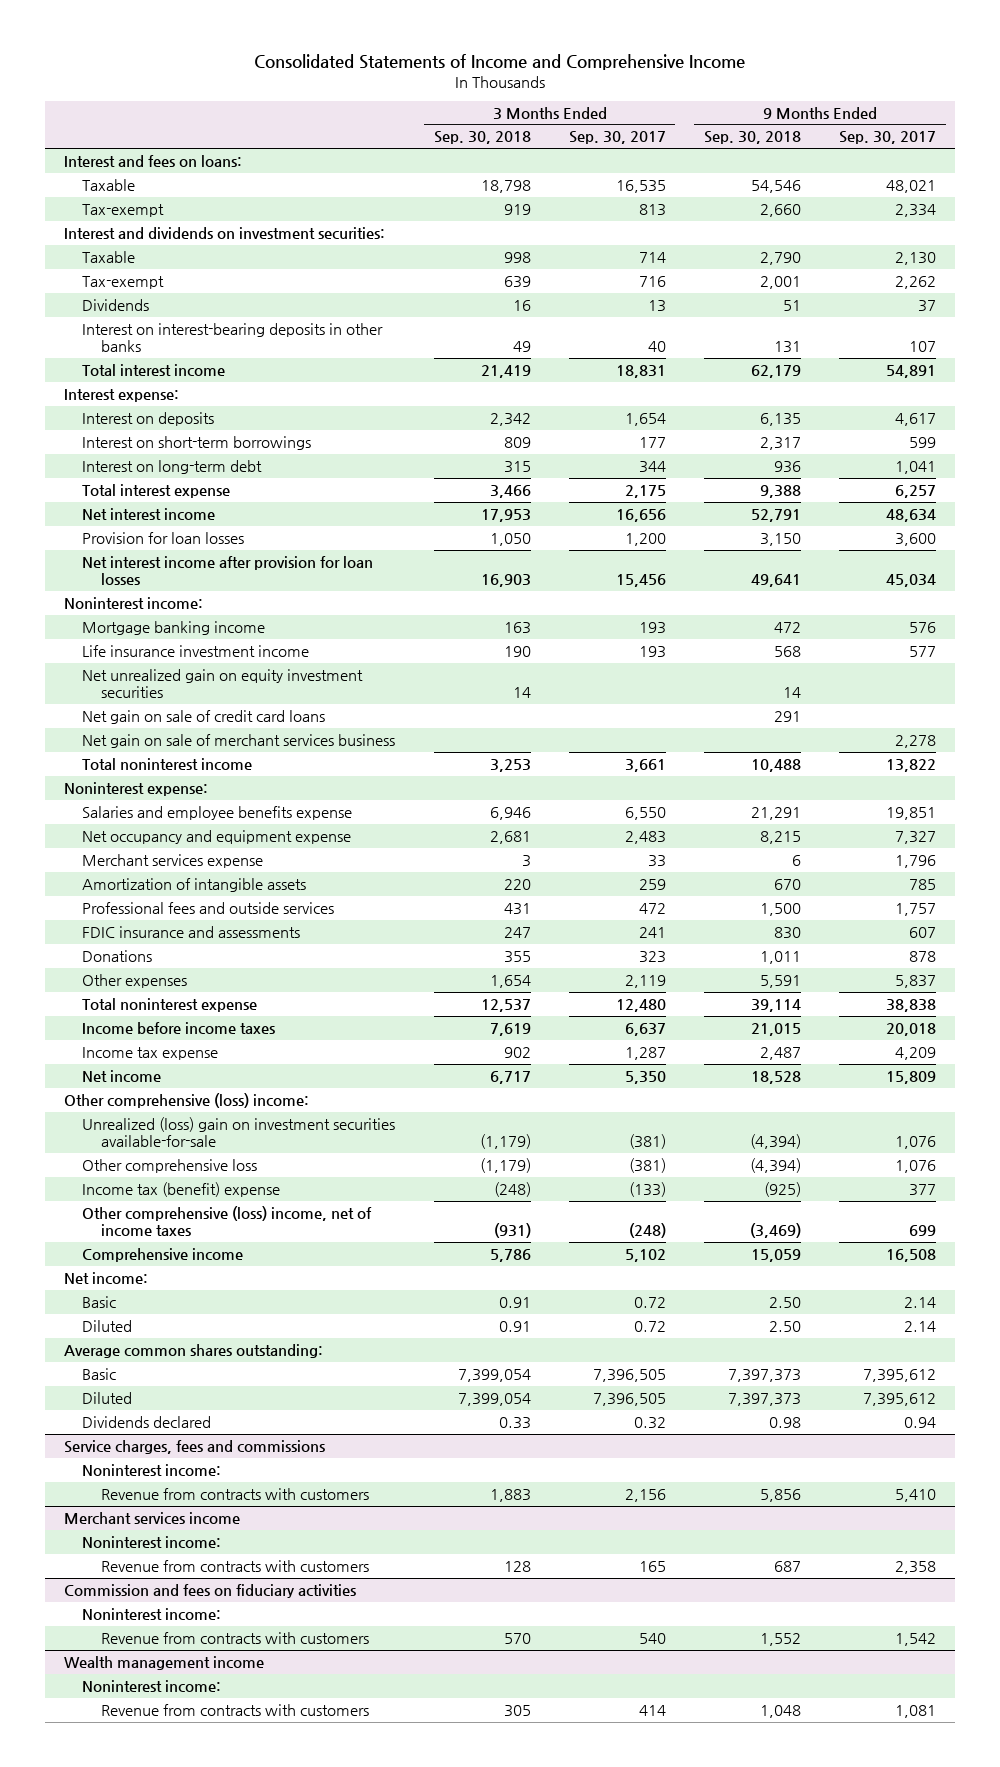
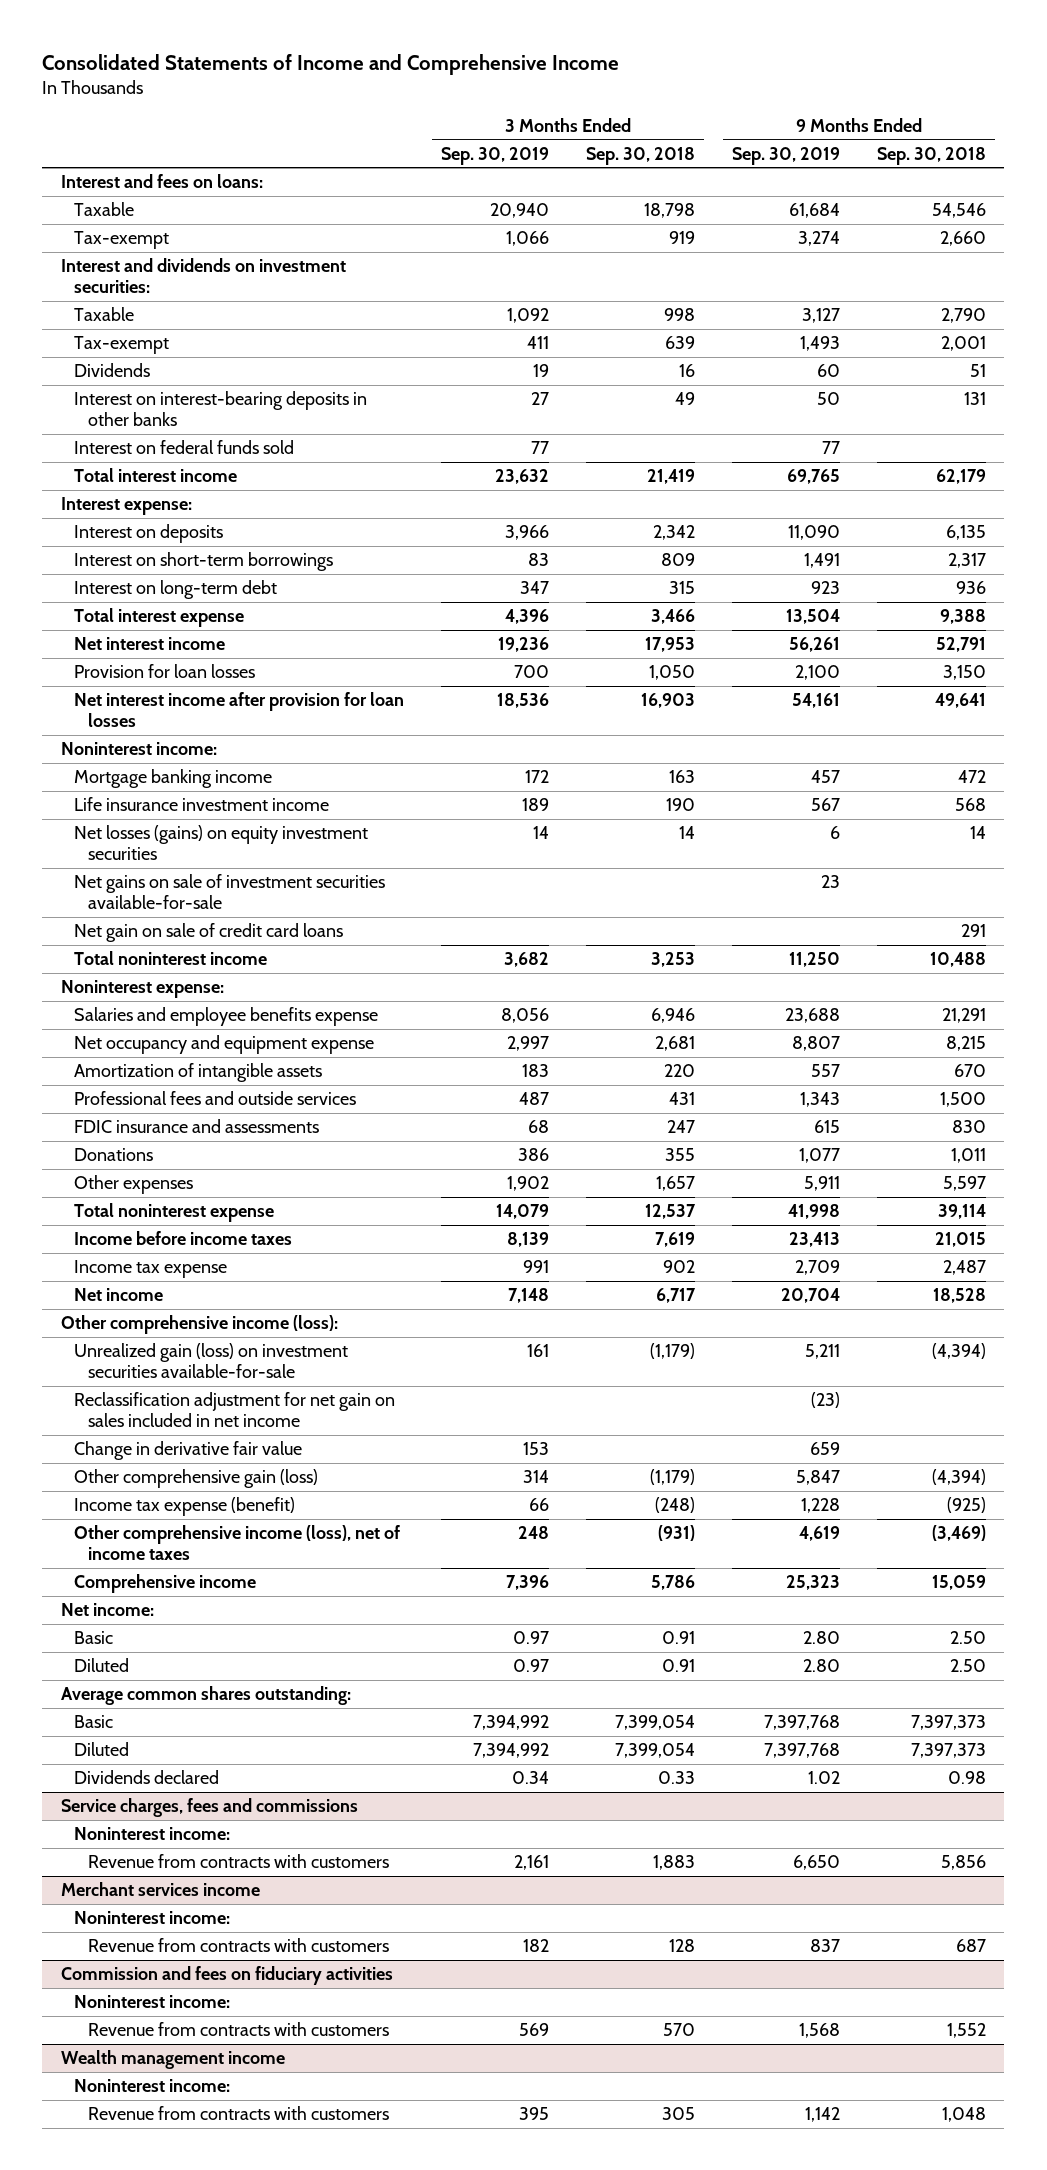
[568,131,666,145] Sep. 30, 2017 -> none
[839,131,937,145] Sep. 30, 2017 -> none
none -> [441,146,550,165] Sep. 30, 2019
none -> [732,146,841,165] Sep. 30, 2019
none -> [74,440,295,455] Interest on federal funds sold
[82,668,364,699] Net unrealized gain on equity investment securities -> [74,825,369,861] Net losses (gains) on equity investment securities
none -> [74,874,386,910] Net gains on sale of investment securities available-for-sale
[82,733,396,748] Net gain on sale of merchant services business -> none
[82,853,264,868] Merchant services expense -> none
[489,974,531,988] 1,654 -> [656,1176,696,1192] 1,657
[759,974,801,988] 5,591 -> [943,1176,987,1192] 5,597
[64,1092,310,1108] Other comprehensive (loss) income: -> [60,1315,338,1335] Other comprehensive income (loss):
[82,1116,396,1148] Unrealized (loss) gain on investment securities available-for-sale -> [74,1343,349,1379] Unrealized gain (loss) on investment securities available-for-sale
none -> [74,1392,396,1428] Reclassification adjustment for net gain on sales included in net income
none -> [74,1441,303,1461] Change in derivative fair value
[82,1158,258,1173] Other comprehensive loss -> [74,1469,319,1489] Other comprehensive gain (loss)
[82,1181,281,1197] Income tax (benefit) expense -> [74,1497,296,1517] Income tax expense (benefit)
[82,1205,373,1237] Other comprehensive (loss) income, net of income taxes -> [74,1525,401,1561] Other comprehensive income (loss), net of income taxes

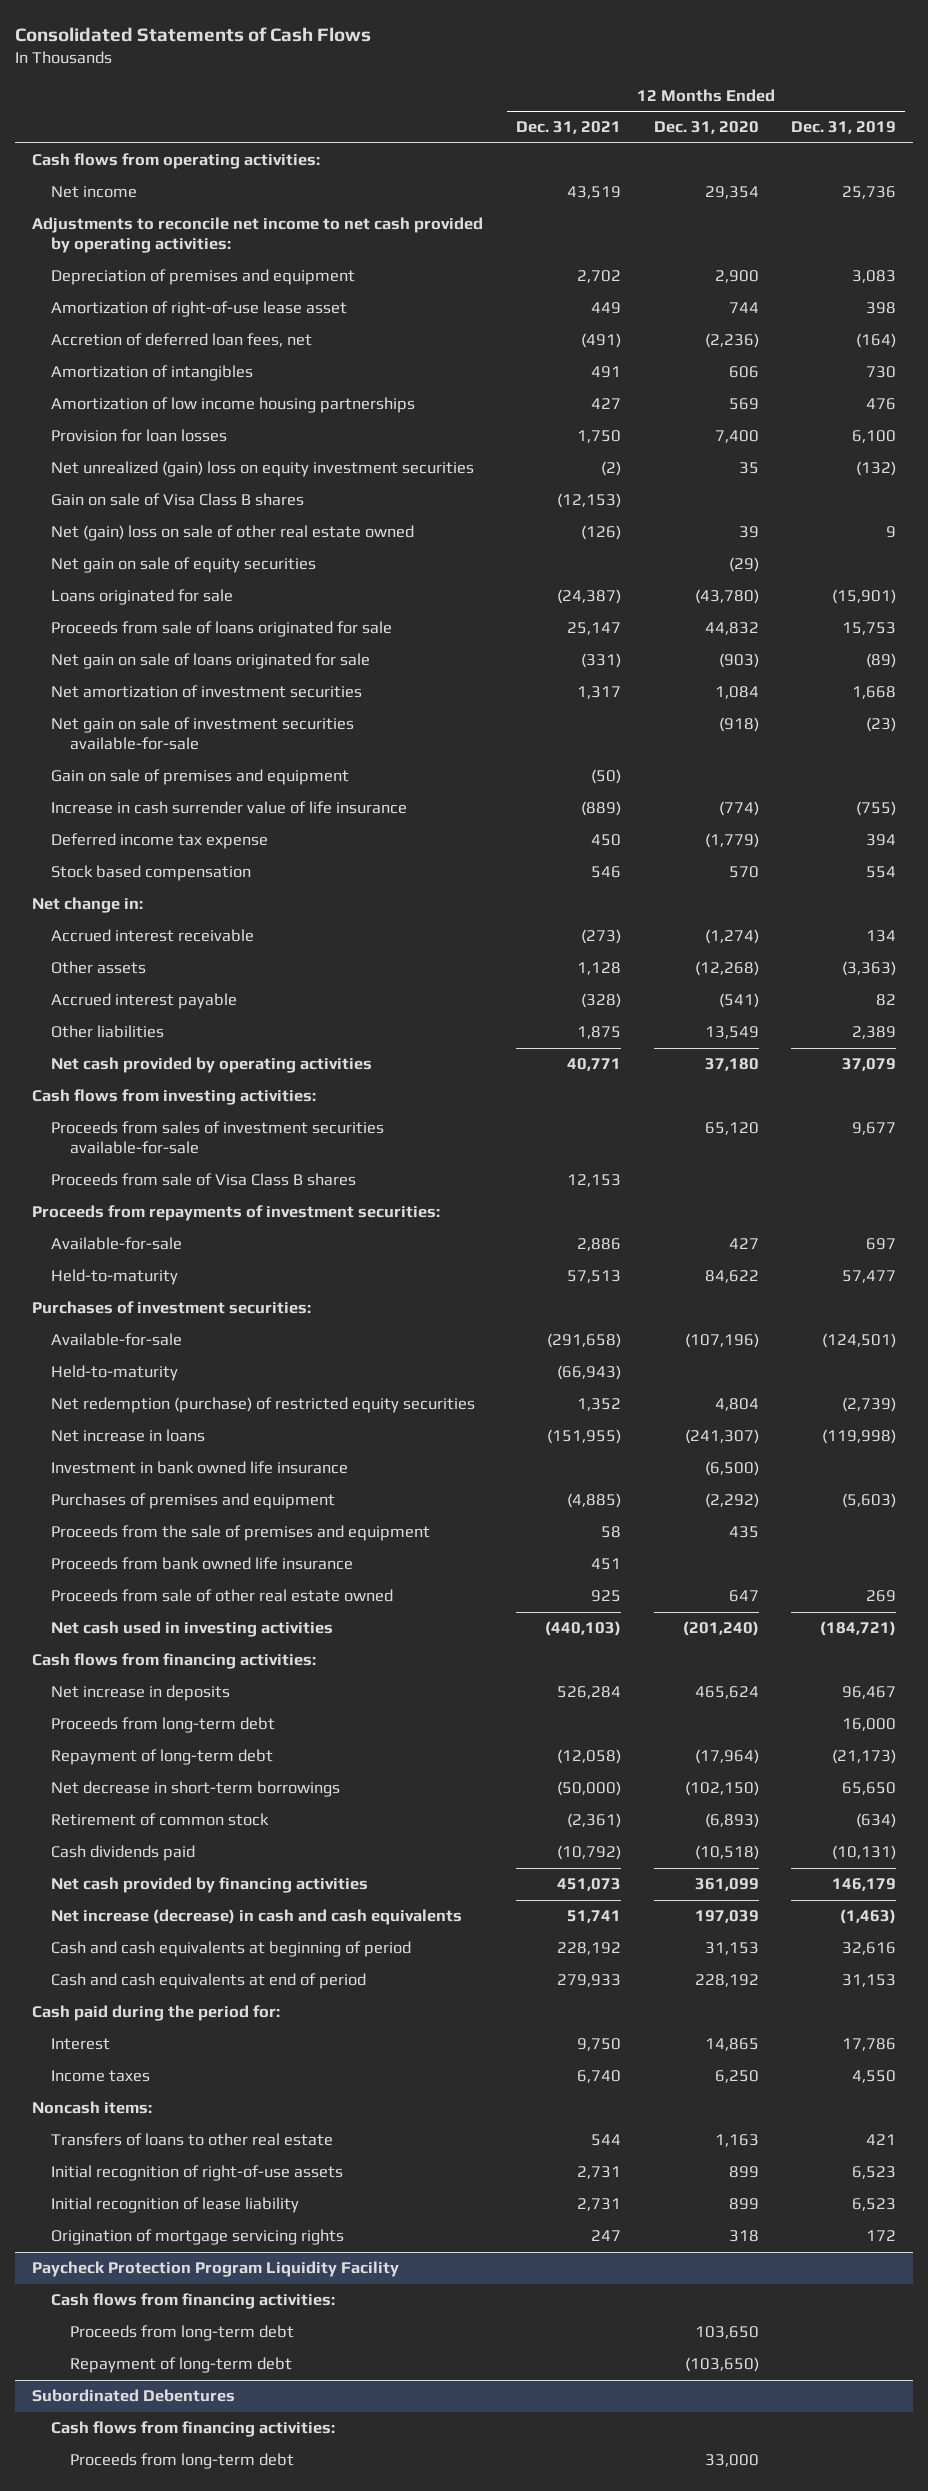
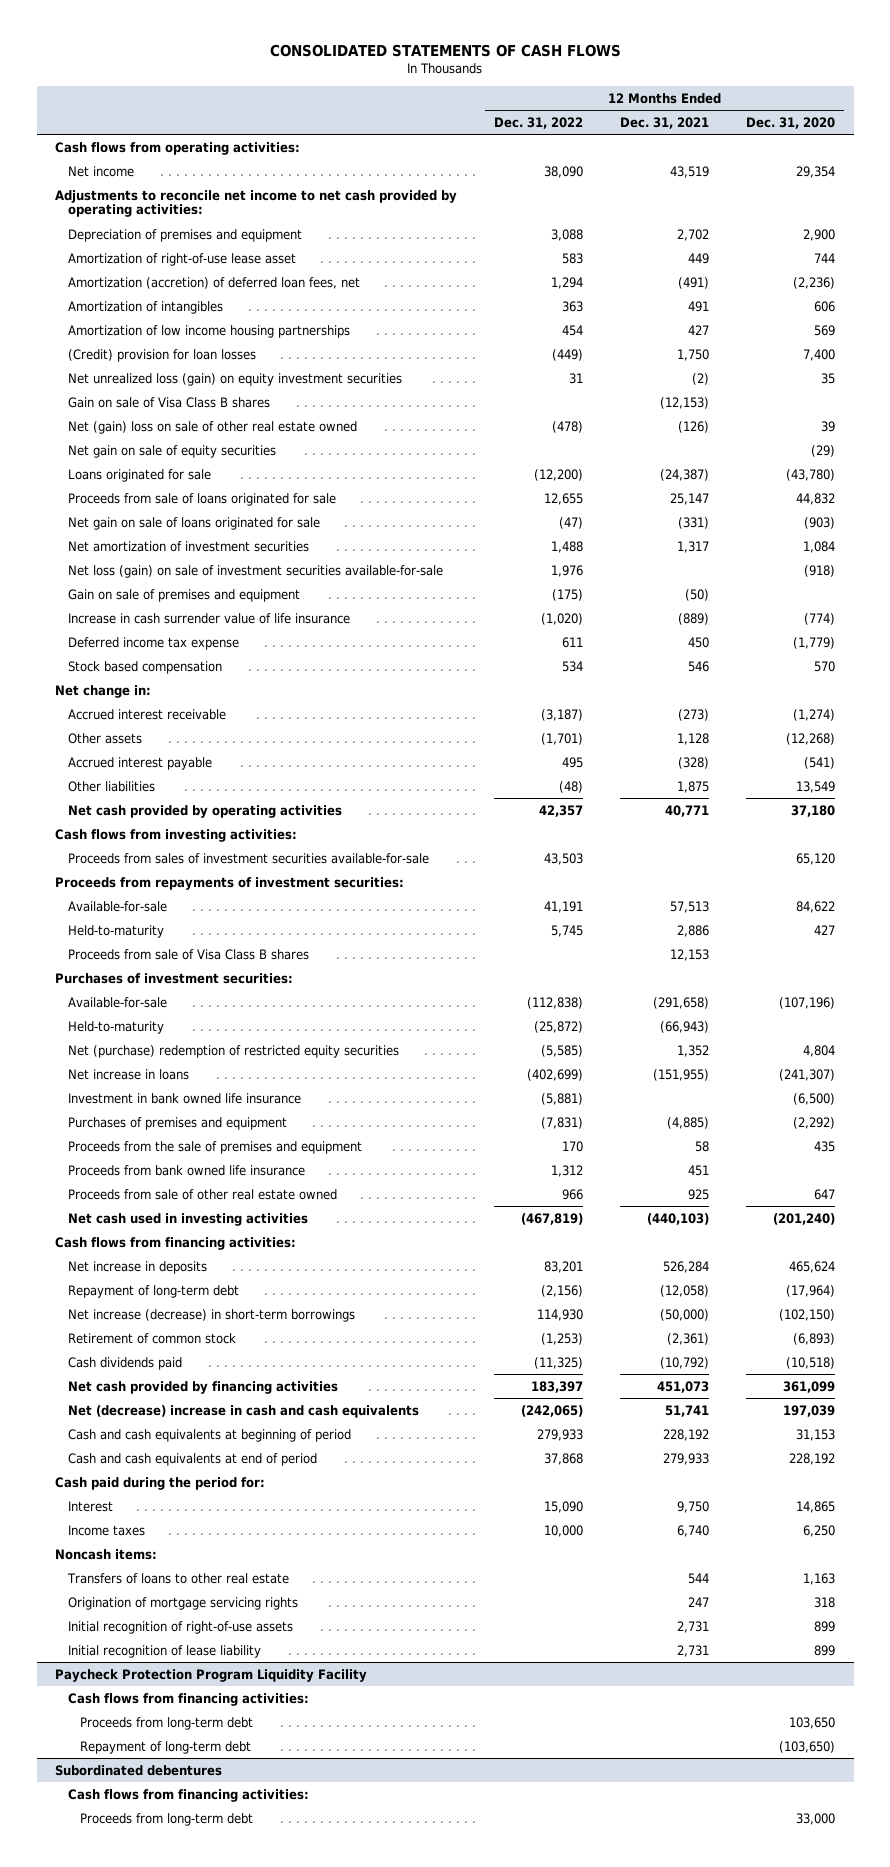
[15,26,372,42] Consolidated Statements of Cash Flows -> [270,44,622,58] CONSOLIDATED STATEMENTS OF CASH FLOWS
[791,121,897,135] Dec. 31, 2019 -> none
none -> [494,116,584,129] Dec. 31, 2022
[50,333,312,348] Accretion of deferred loan fees, net -> [67,276,360,289] Amortization (accretion) of deferred loan fees, net
[50,429,227,443] Provision for loan losses -> [67,348,256,362] (Credit) provision for loan losses
[50,461,474,478] Net unrealized (gain) loss on equity investment securities -> [67,372,402,386] Net unrealized loss (gain) on equity investment securities
[50,717,354,751] Net gain on sale of investment securities available-for-sale -> [67,564,443,578] Net loss (gain) on sale of investment securities available-for-sale
[576,1238,621,1252] 2,886 -> [670,900,710,913] 57,513
[728,1238,759,1250] 427 -> [796,900,836,913] 84,622
[566,1270,621,1284] 57,513 -> [677,924,710,937] 2,886
[704,1270,759,1284] 84,622 -> [814,924,836,935] 427
[50,1173,356,1187] Proceeds from sale of Visa Class B shares -> [67,948,309,960] Proceeds from sale of Visa Class B shares
[50,1397,475,1414] Net redemption (purchase) of restricted equity securities -> [67,1044,399,1058] Net (purchase) redemption of restricted equity securities
[50,1717,275,1734] Proceeds from long-term debt -> none
[50,1781,340,1798] Net decrease in short-term borrowings -> [67,1308,355,1322] Net increase (decrease) in short-term borrowings
[50,1909,462,1926] Net increase (decrease) in cash and cash equivalents -> [67,1404,419,1418] Net (decrease) increase in cash and cash equivalents
[50,2229,344,2246] Origination of mortgage servicing rights -> [67,1596,298,1610] Origination of mortgage servicing rights
[31,2389,235,2403] Subordinated Debentures -> [55,1764,223,1776] Subordinated debentures

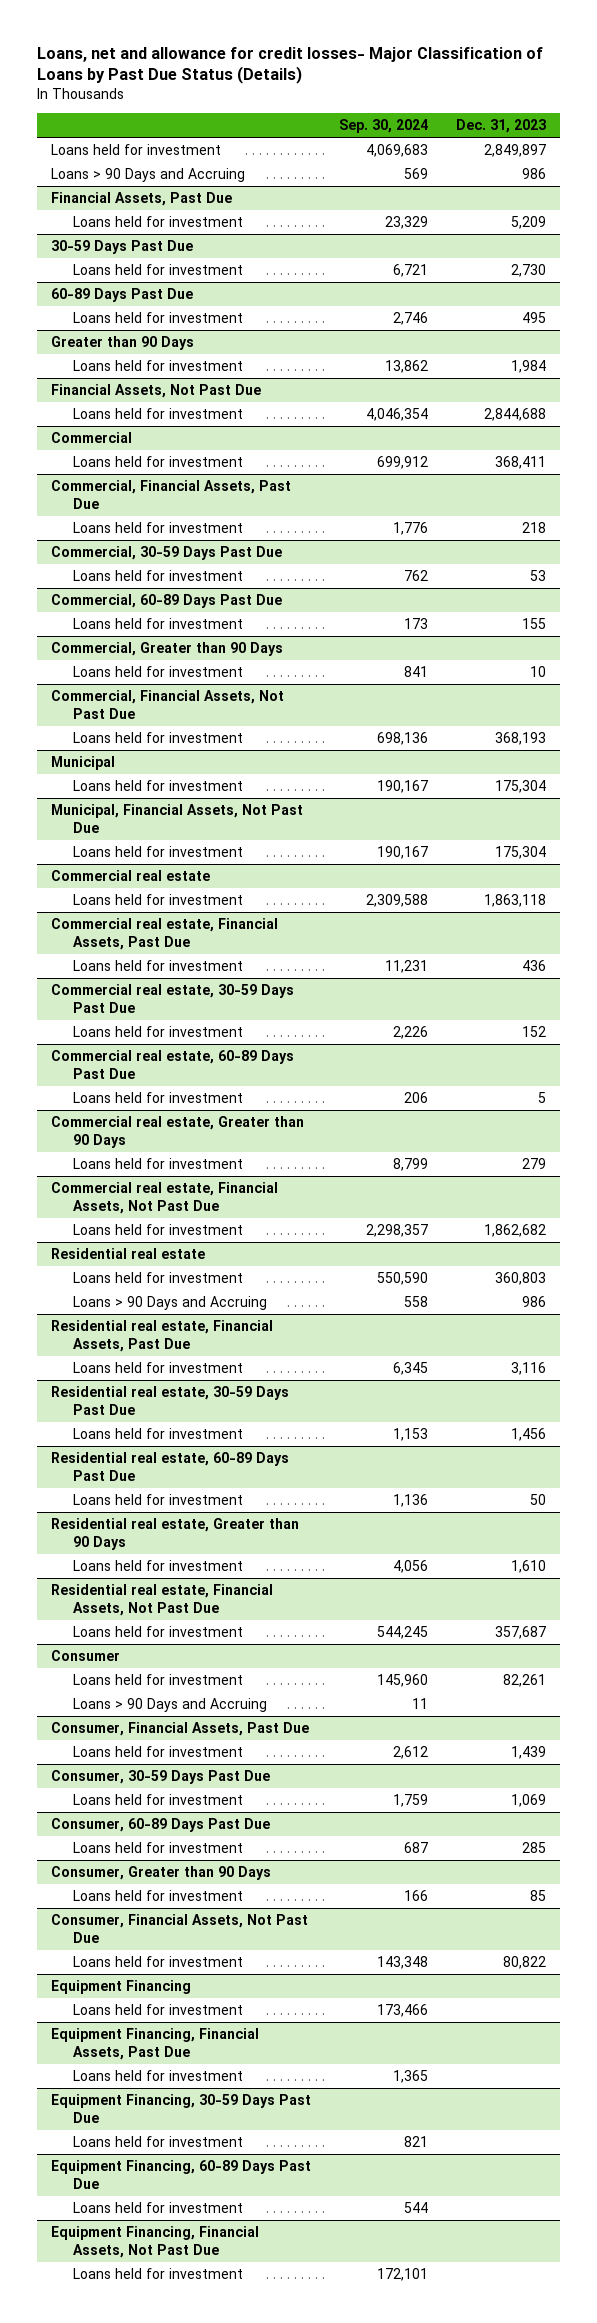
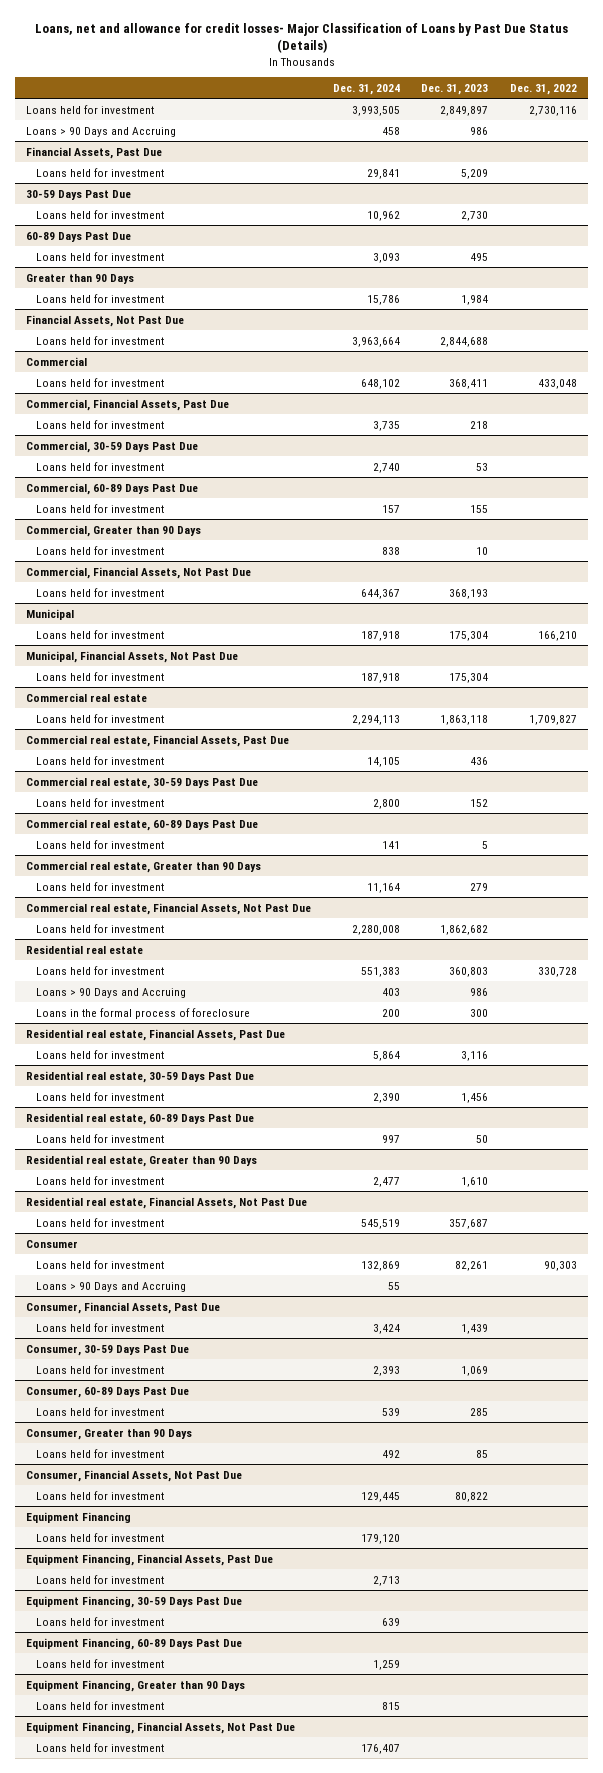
[339,118,429,133] Sep. 30, 2024 -> none
none -> [332,83,400,95] Dec. 31, 2024
none -> [510,83,578,95] Dec. 31, 2022
none -> [35,1007,250,1019] Loans in the formal process of foreclosure
none -> [26,1679,246,1692] Equipment Financing, Greater than 90 Days
none -> [35,1700,164,1710] Loans held for investment

